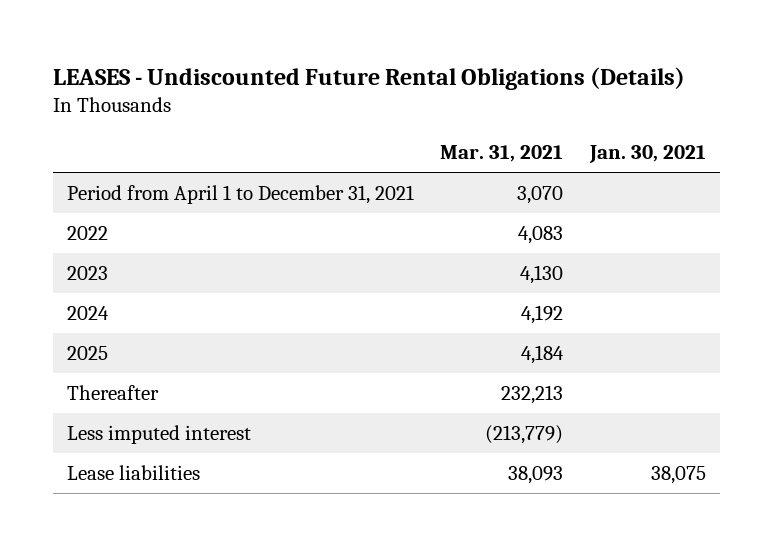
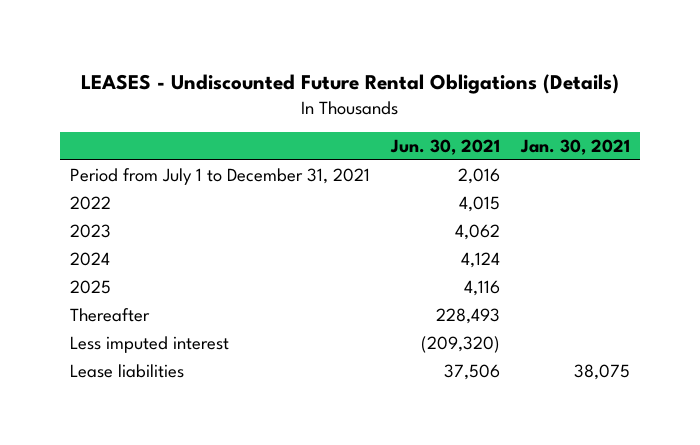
[440,145,564,163] Mar. 31, 2021 -> none
none -> [390,139,501,156] Jun. 30, 2021
[66,184,414,204] Period from April 1 to December 31, 2021 -> [70,168,371,186] Period from July 1 to December 31, 2021

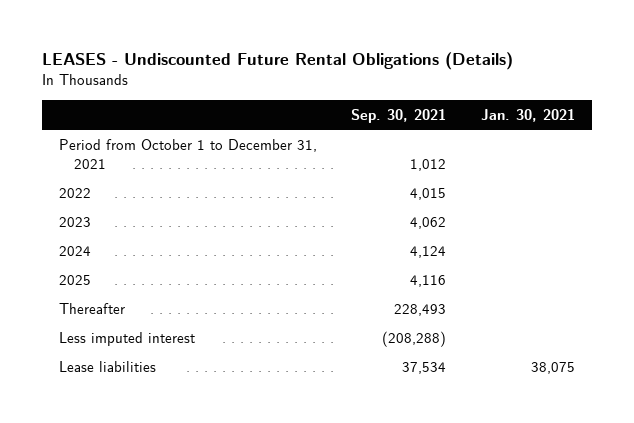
[390,139,501,156] Jun. 30, 2021 -> none
none -> [351,108,447,123] Sep. 30, 2021
[70,168,371,186] Period from July 1 to December 31, 2021 -> [58,138,317,170] Period from October 1 to December 31, 2021

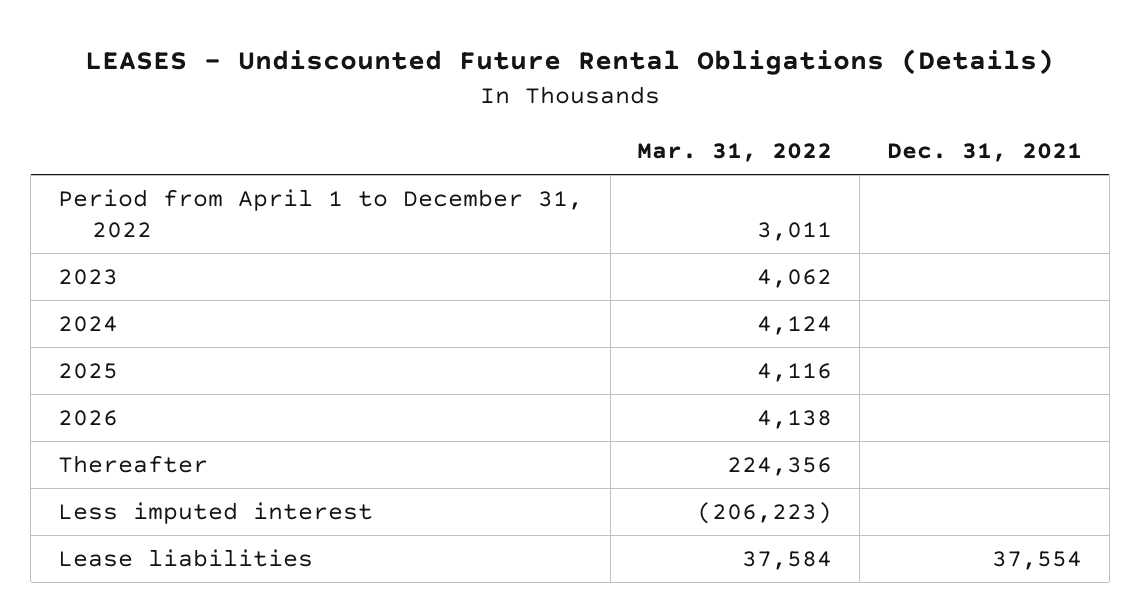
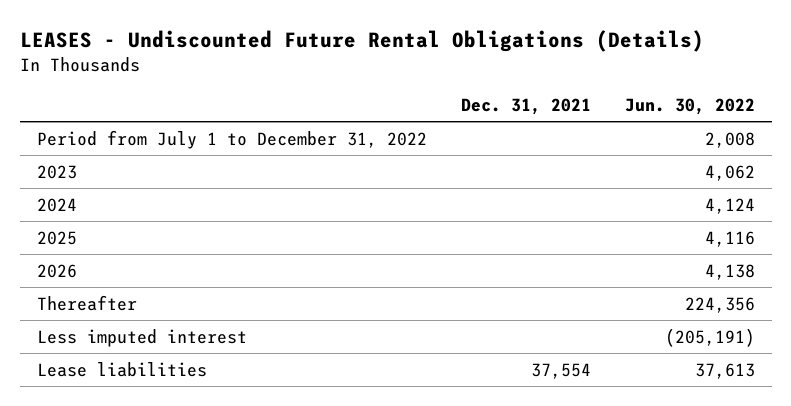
[637,142,833,162] Mar. 31, 2022 -> none
none -> [624,98,755,116] Jun. 30, 2022
[57,188,583,239] Period from April 1 to December 31, 2022 -> [36,129,427,149] Period from July 1 to December 31, 2022

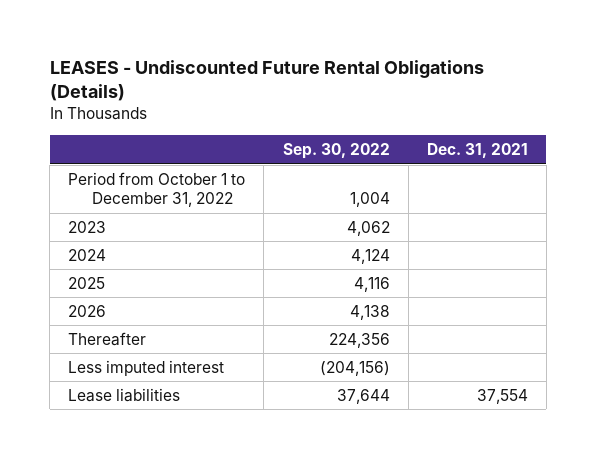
[624,98,755,116] Jun. 30, 2022 -> none
none -> [282,142,390,159] Sep. 30, 2022
[36,129,427,149] Period from July 1 to December 31, 2022 -> [68,171,246,208] Period from October 1 to December 31, 2022

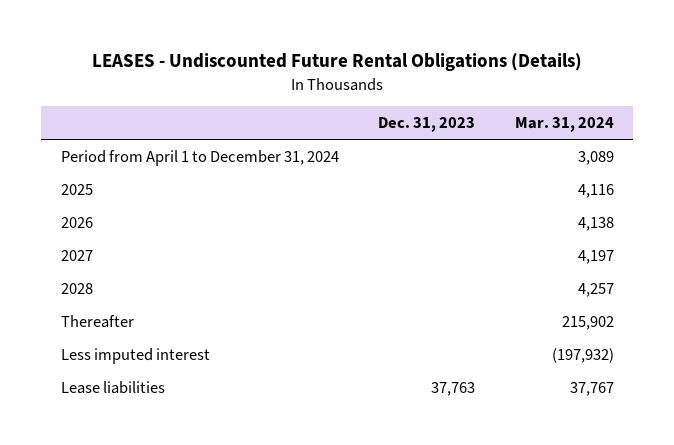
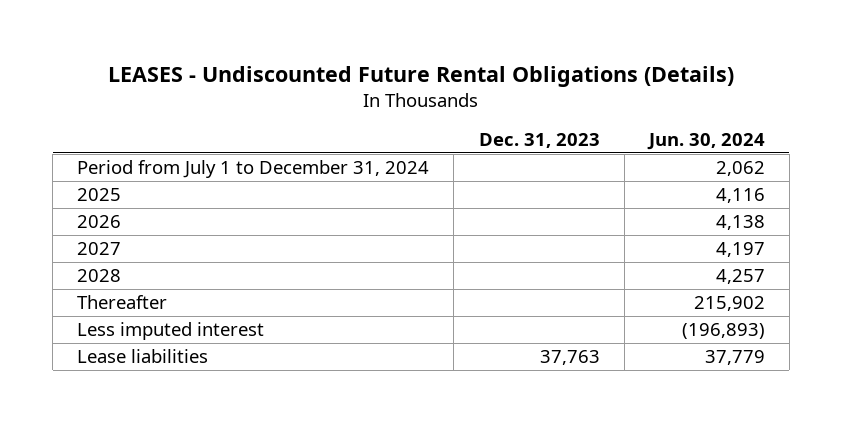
[514,117,614,133] Mar. 31, 2024 -> none
none -> [646,132,765,150] Jun. 30, 2024
[60,150,339,167] Period from April 1 to December 31, 2024 -> [77,160,430,179] Period from July 1 to December 31, 2024

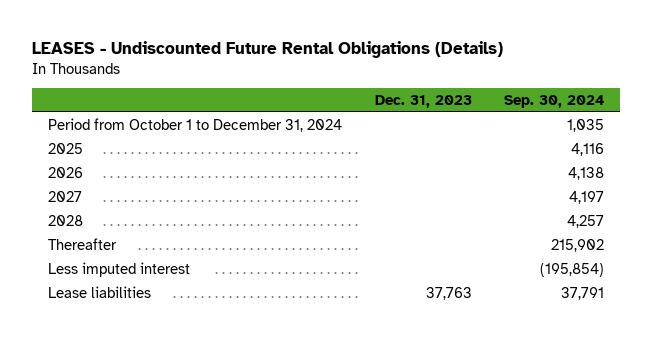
[646,132,765,150] Jun. 30, 2024 -> none
none -> [504,95,605,109] Sep. 30, 2024
[77,160,430,179] Period from July 1 to December 31, 2024 -> [47,117,342,132] Period from October 1 to December 31, 2024

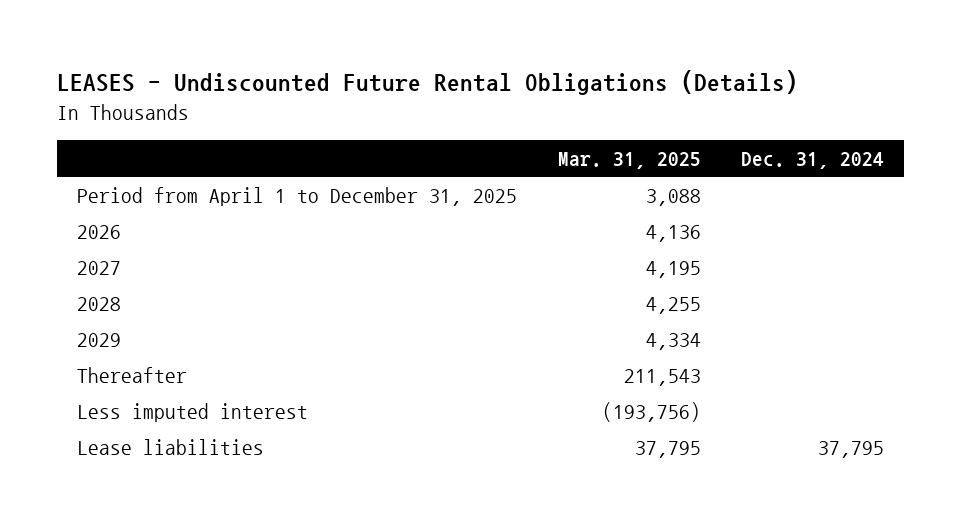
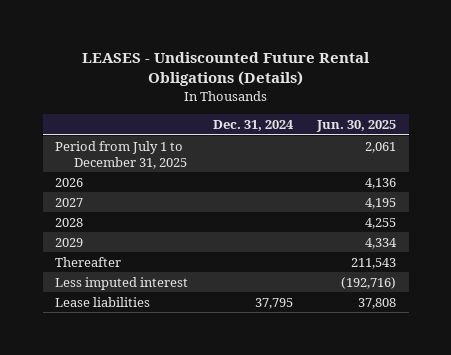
[557,152,701,170] Mar. 31, 2025 -> none
none -> [316,120,397,133] Jun. 30, 2025
[77,186,518,206] Period from April 1 to December 31, 2025 -> [54,140,187,170] Period from July 1 to December 31, 2025

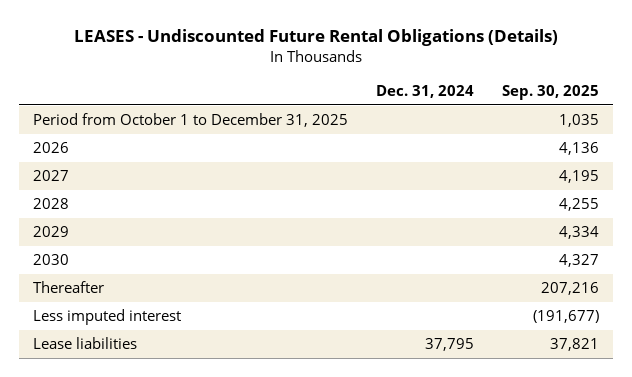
[316,120,397,133] Jun. 30, 2025 -> none
none -> [501,85,599,101] Sep. 30, 2025
[54,140,187,170] Period from July 1 to December 31, 2025 -> [33,113,349,128] Period from October 1 to December 31, 2025
none -> [33,254,70,266] 2030

